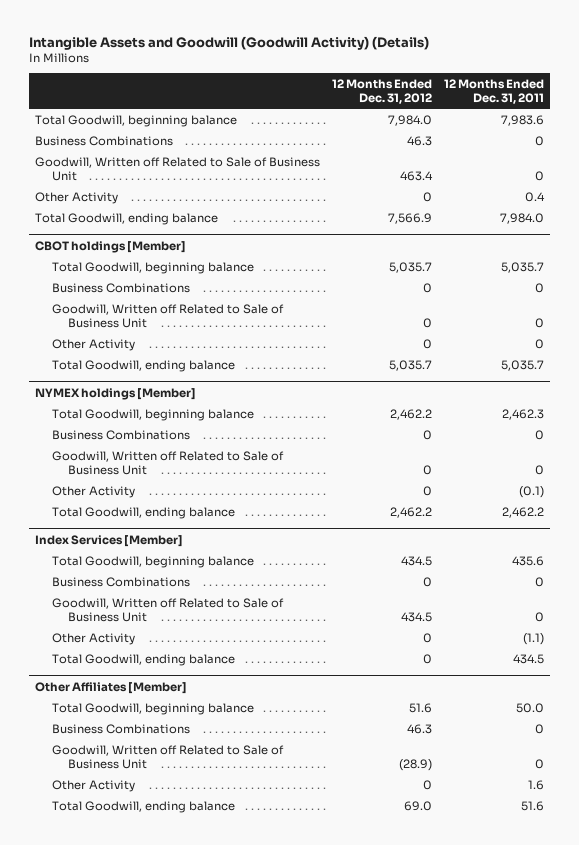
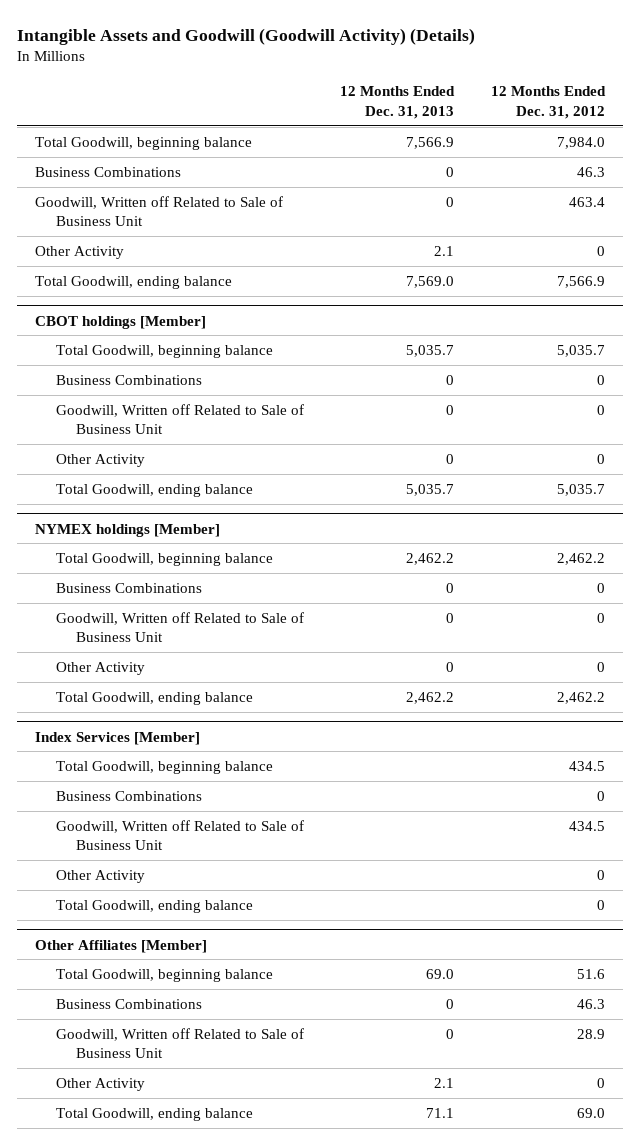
[444,79,545,104] 12 Months Ended Dec. 31, 2011 -> none
none -> [340,86,456,119] 12 Months Ended Dec. 31, 2013
[399,758,433,771] (28.9) -> [576,1028,605,1039] 28.9

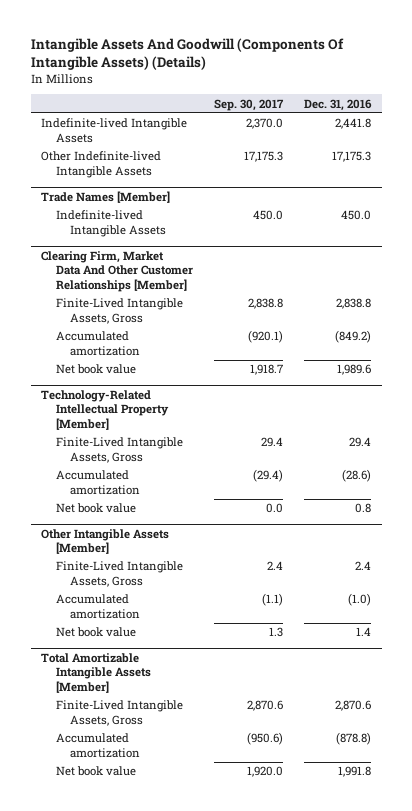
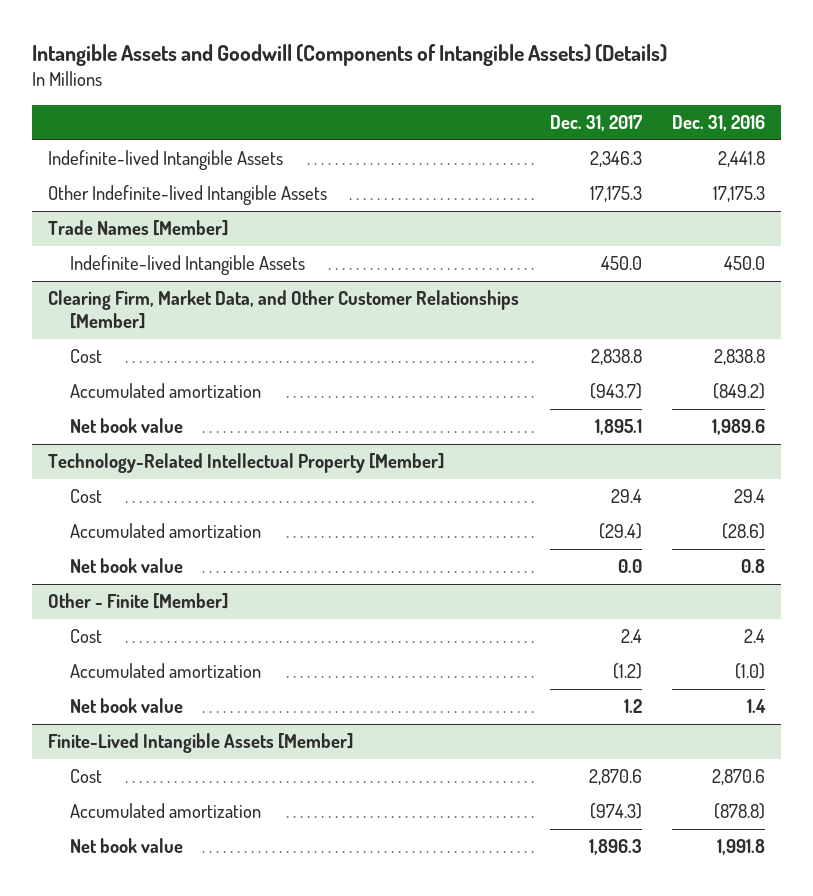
[30,37,344,70] Intangible Assets And Goodwill (Components Of Intangible Assets) (Details) -> [32,44,668,67] Intangible Assets and Goodwill (Components of Intangible Assets) (Details)
[213,98,284,111] Sep. 30, 2017 -> none
none -> [549,115,642,132] Dec. 31, 2017
[41,250,193,293] Clearing Firm, Market Data And Other Customer Relationships [Member] -> [47,290,519,329] Clearing Firm, Market Data, and Other Customer Relationships [Member]
[55,298,183,325] Finite-Lived Intangible Assets, Gross -> [69,349,102,364] Cost
[55,437,183,464] Finite-Lived Intangible Assets, Gross -> [69,489,102,504] Cost
[41,528,170,555] Other Intangible Assets [Member] -> [47,593,228,610] Other - Finite [Member]
[55,561,183,588] Finite-Lived Intangible Assets, Gross -> [69,629,102,644] Cost
[41,652,151,694] Total Amortizable Intangible Assets [Member] -> [47,733,353,754] Finite-Lived Intangible Assets [Member]
[55,700,183,727] Finite-Lived Intangible Assets, Gross -> [69,769,102,784] Cost

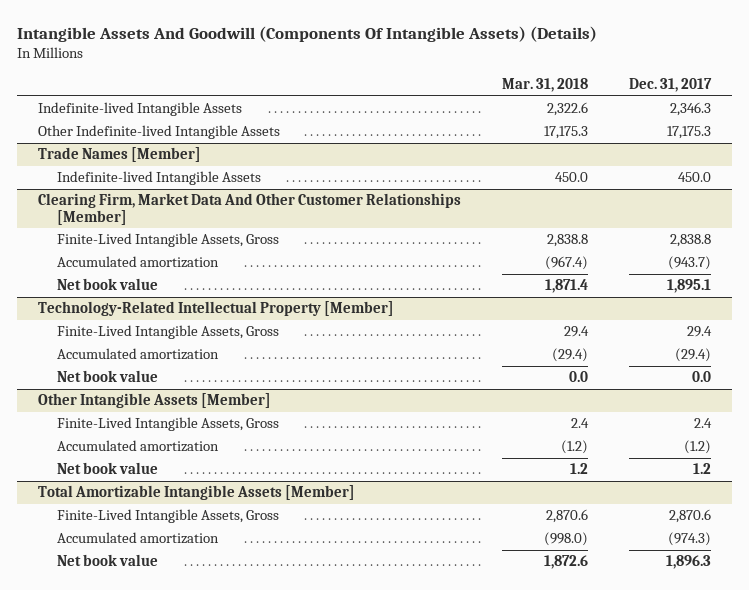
[32,44,668,67] Intangible Assets and Goodwill (Components of Intangible Assets) (Details) -> [16,26,597,43] Intangible Assets And Goodwill (Components Of Intangible Assets) (Details)
[672,115,766,132] Dec. 31, 2016 -> none
none -> [502,78,589,93] Mar. 31, 2018
[47,290,519,329] Clearing Firm, Market Data, and Other Customer Relationships [Member] -> [37,193,461,225] Clearing Firm, Market Data And Other Customer Relationships [Member]
[69,349,102,364] Cost -> [56,233,279,248] Finite-Lived Intangible Assets, Gross
[69,489,102,504] Cost -> [56,325,279,340] Finite-Lived Intangible Assets, Gross
[47,593,228,610] Other - Finite [Member] -> [37,393,271,409] Other Intangible Assets [Member]
[69,629,102,644] Cost -> [56,417,279,432] Finite-Lived Intangible Assets, Gross
[47,733,353,754] Finite-Lived Intangible Assets [Member] -> [37,485,355,501] Total Amortizable Intangible Assets [Member]
[69,769,102,784] Cost -> [56,509,279,524] Finite-Lived Intangible Assets, Gross

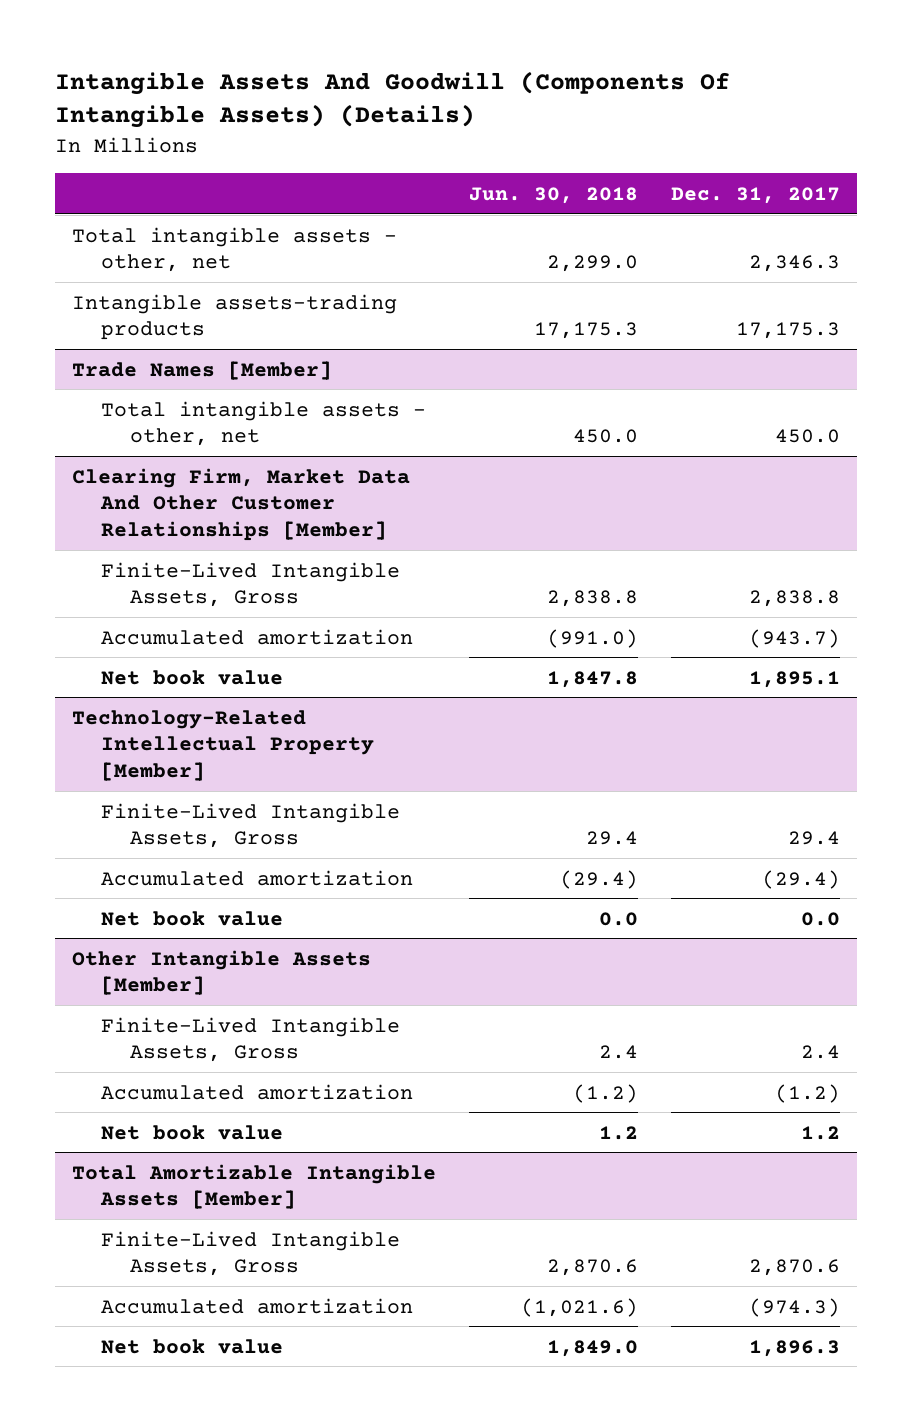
[502,78,589,93] Mar. 31, 2018 -> none
none -> [469,186,639,204] Jun. 30, 2018
[37,102,242,117] Indefinite-lived Intangible Assets -> [71,226,397,273] Total intangible assets - other, net
[37,125,280,140] Other Indefinite-lived Intangible Assets -> [71,293,397,341] Intangible assets-trading products
[56,171,261,186] Indefinite-lived Intangible Assets -> [100,400,426,447] Total intangible assets - other, net

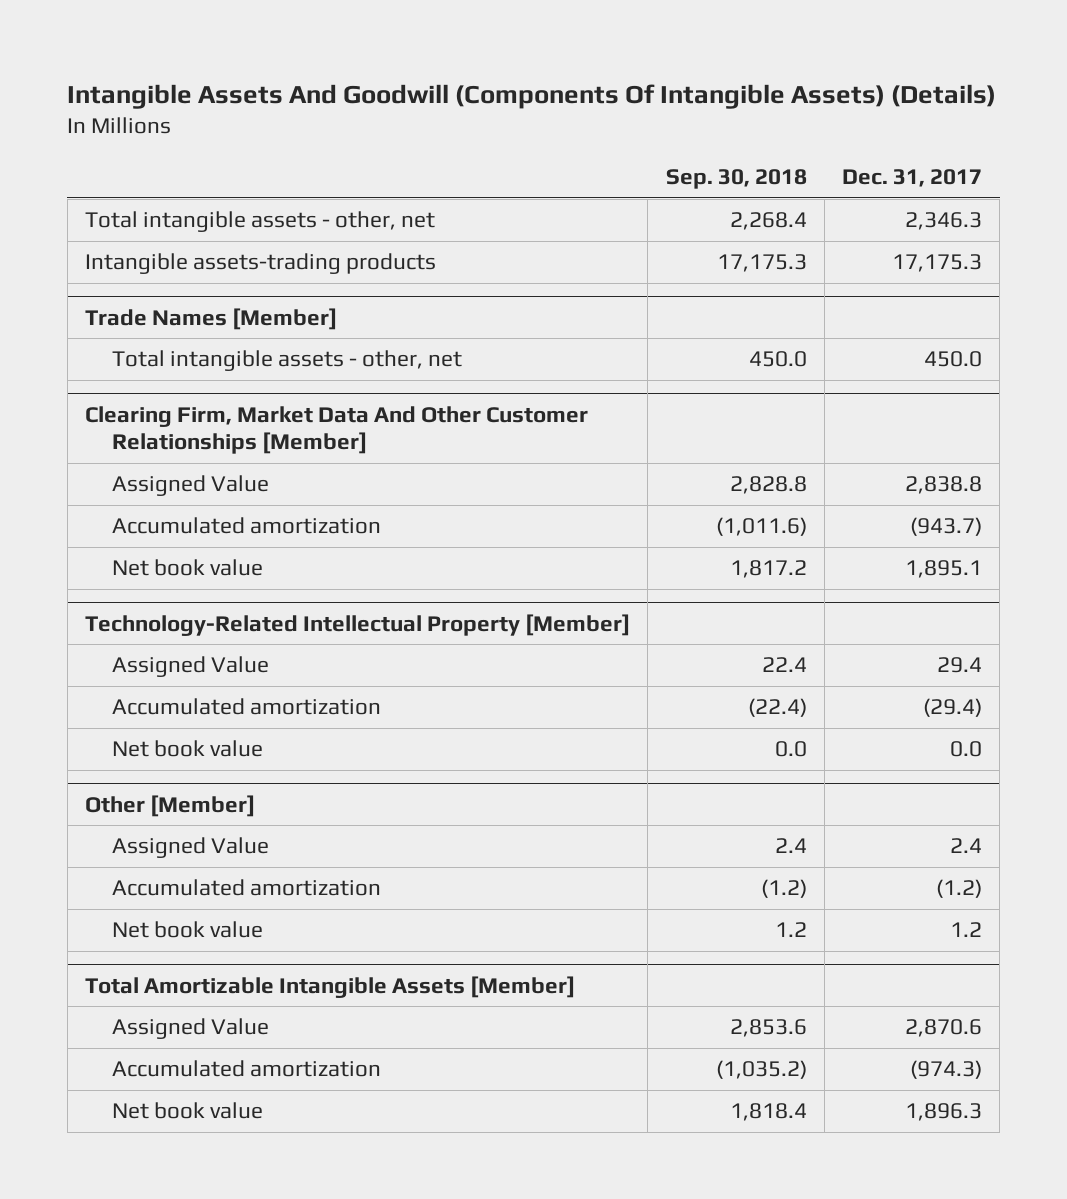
[469,186,639,204] Jun. 30, 2018 -> none
none -> [665,168,807,189] Sep. 30, 2018
[100,561,400,608] Finite-Lived Intangible Assets, Gross -> [112,475,270,497] Assigned Value
[100,802,400,849] Finite-Lived Intangible Assets, Gross -> [112,656,270,678] Assigned Value
[71,949,371,996] Other Intangible Assets [Member] -> [85,794,256,817] Other [Member]
[100,1016,400,1063] Finite-Lived Intangible Assets, Gross -> [112,837,270,859] Assigned Value
[100,1230,400,1277] Finite-Lived Intangible Assets, Gross -> [112,1018,270,1040] Assigned Value

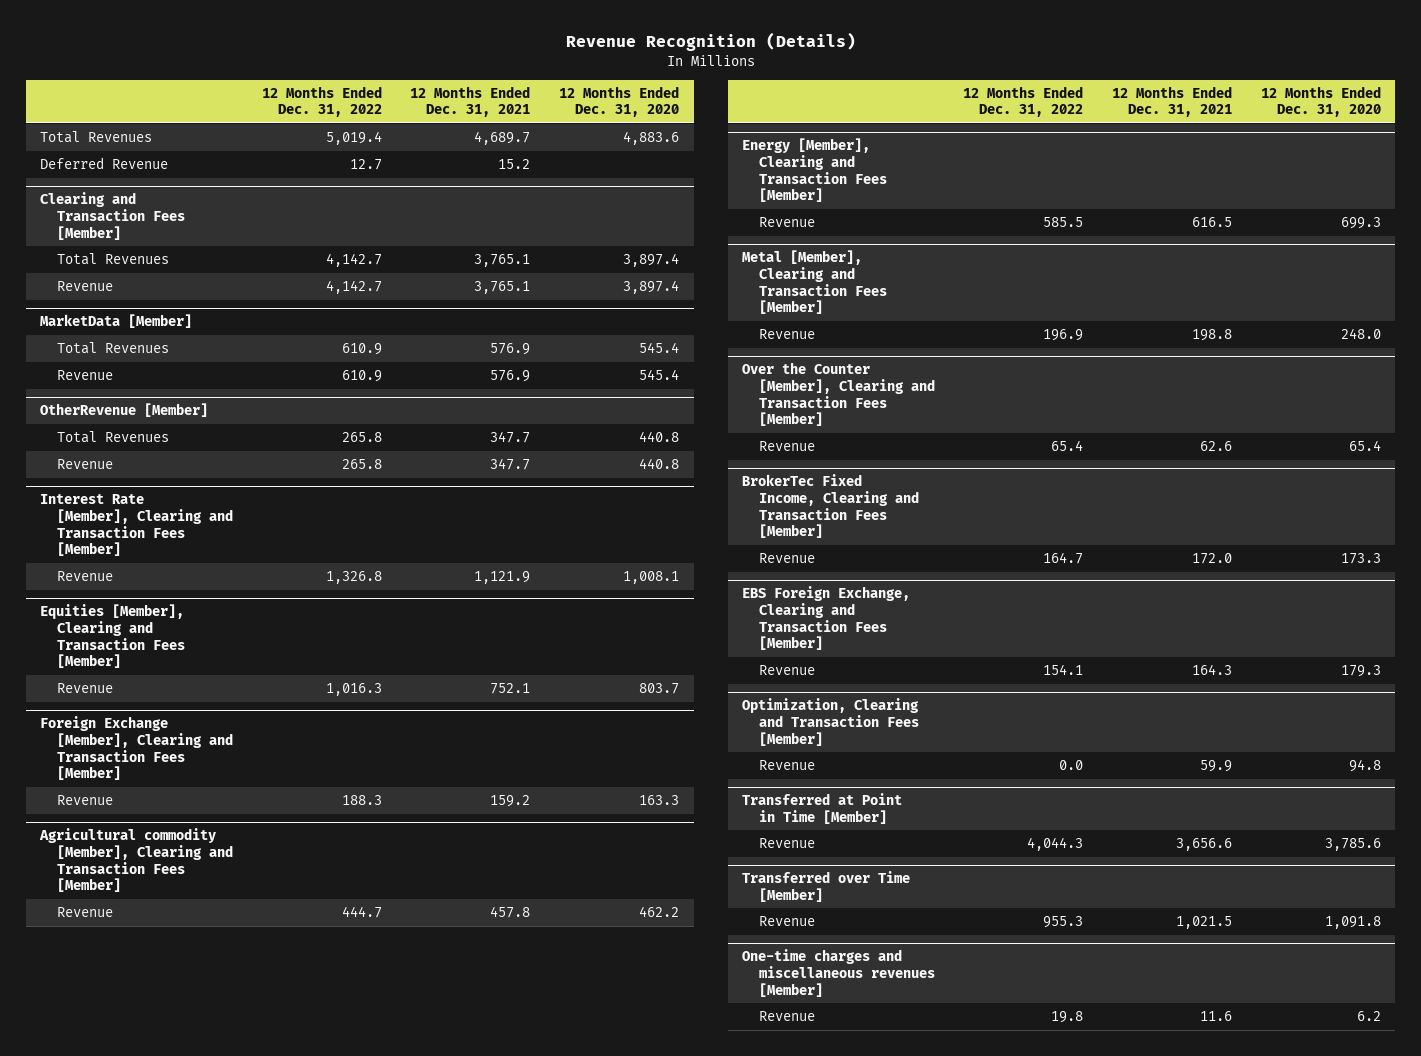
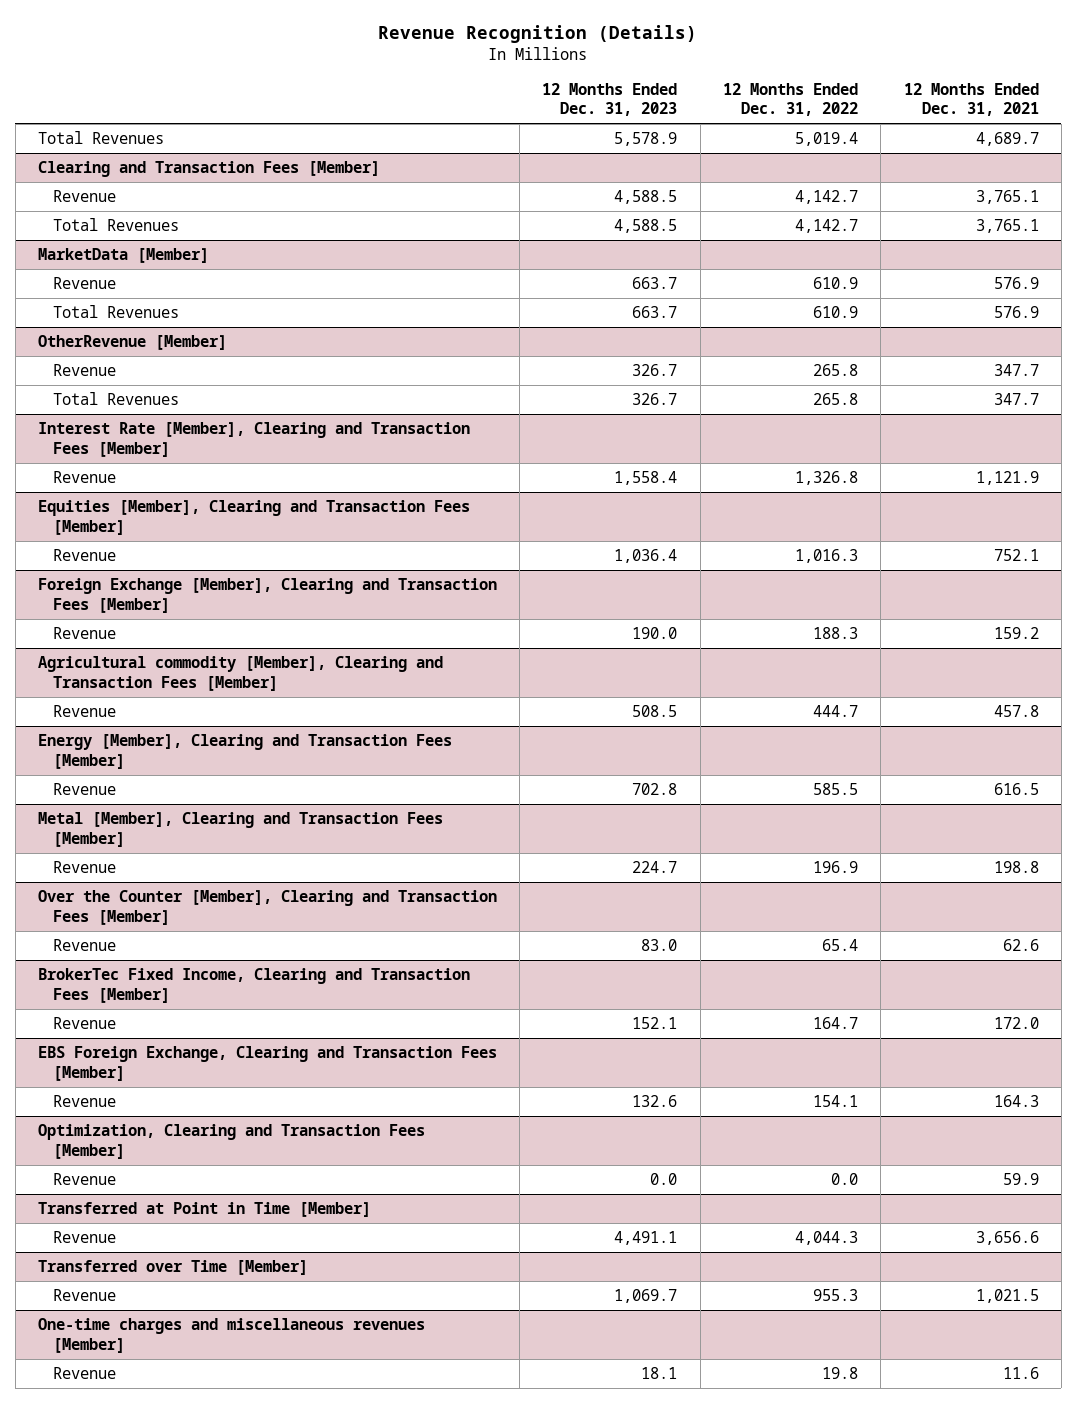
[559,85,680,118] 12 Months Ended Dec. 31, 2020 -> none
none -> [542,82,678,117] 12 Months Ended Dec. 31, 2023
[40,157,169,170] Deferred Revenue -> none
[56,253,169,266] Total Revenues -> [53,218,180,232] Total Revenues
[56,342,169,355] Total Revenues -> [53,305,180,319] Total Revenues
[56,431,169,444] Total Revenues -> [53,392,180,406] Total Revenues

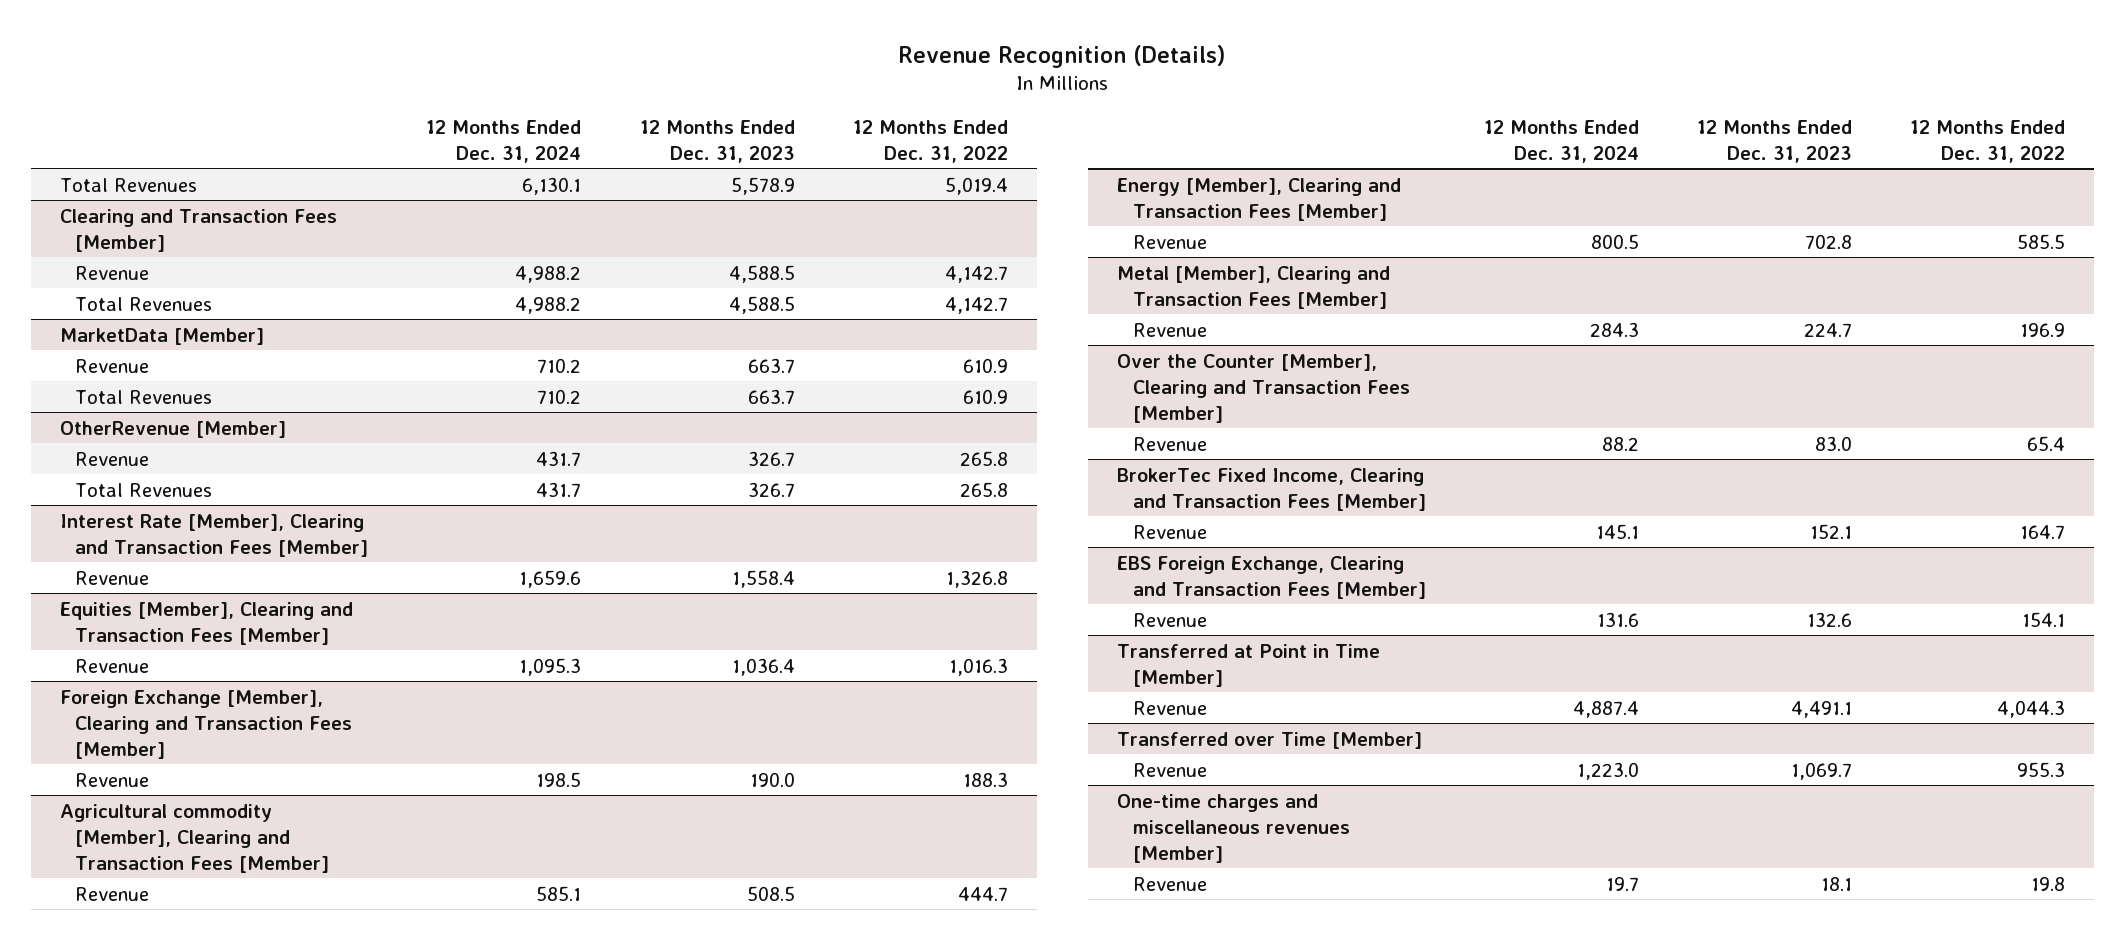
[903,82,1039,117] 12 Months Ended Dec. 31, 2021 -> none
none -> [426,119,582,163] 12 Months Ended Dec. 31, 2024
[37,1124,425,1159] Optimization, Clearing and Transaction Fees [Member] -> none
[53,1173,117,1186] Revenue -> none

